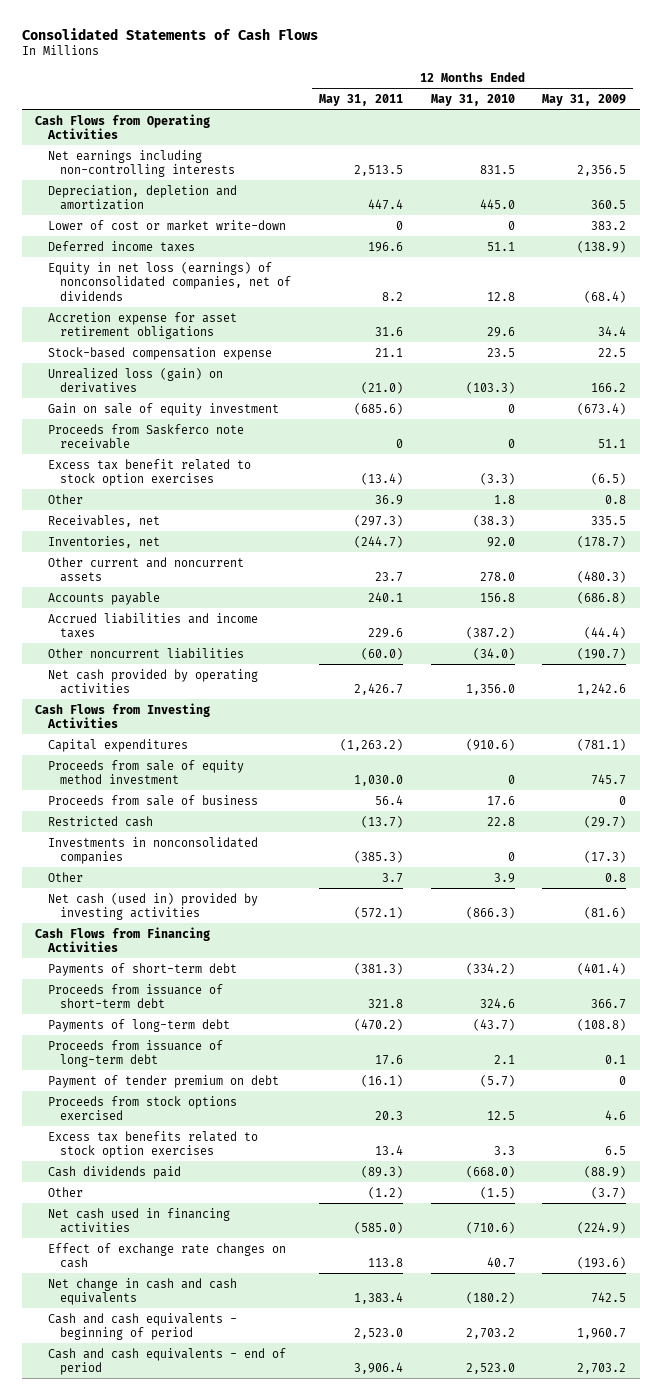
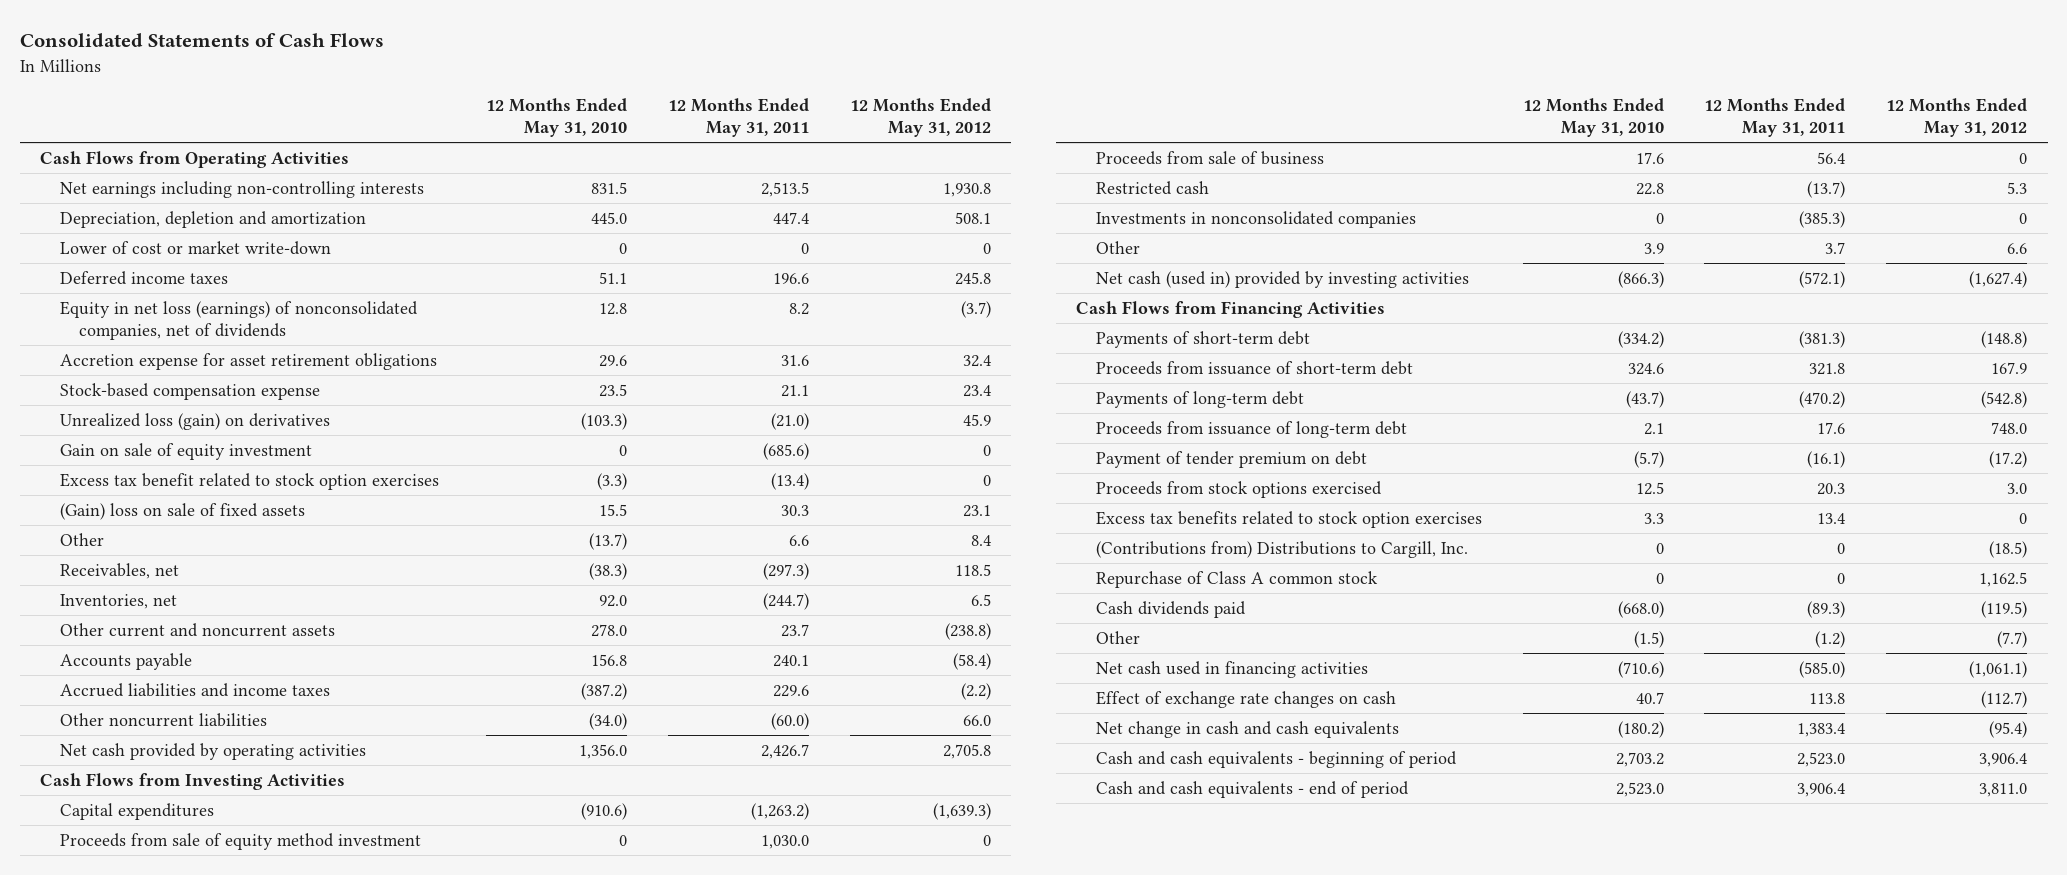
[542,93,627,106] May 31, 2009 -> none
none -> [849,97,991,137] 12 Months Ended May 31, 2012
[47,423,244,450] Proceeds from Saskferco note receivable -> none
none -> [59,502,305,520] (Gain) loss on sale of fixed assets
[374,494,403,505] 36.9 -> [789,534,810,546] 6.6
[493,494,515,504] 1.8 -> [589,532,628,550] (13.7)
none -> [1096,540,1469,558] (Contributions from) Distributions to Cargill, Inc.
none -> [1096,570,1379,588] Repurchase of Class A common stock

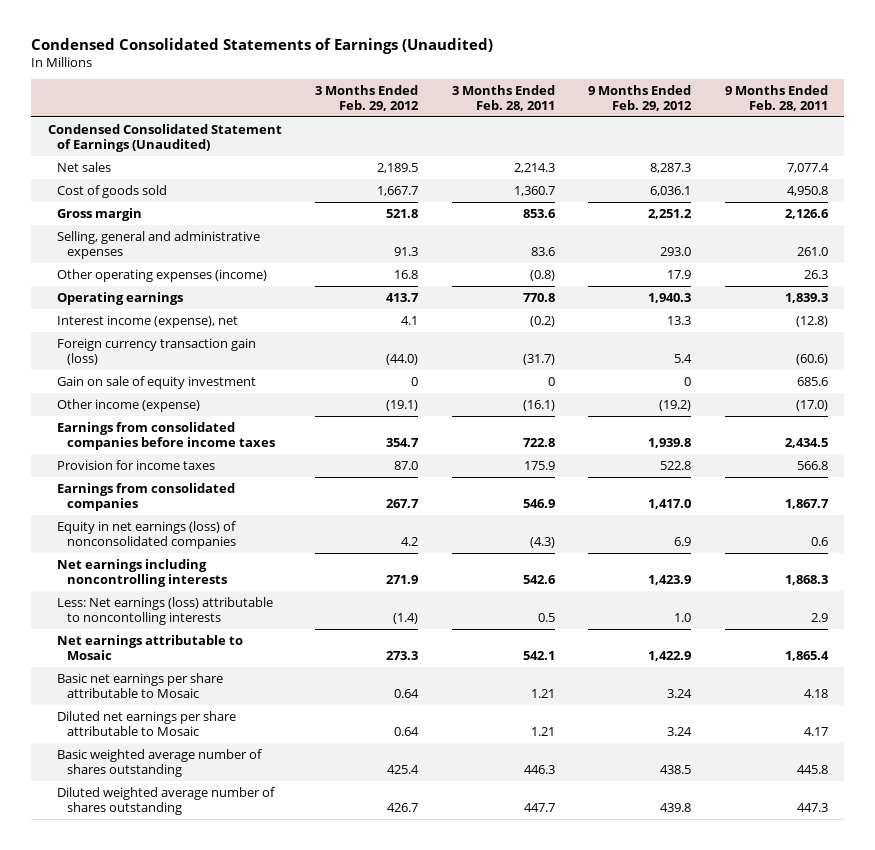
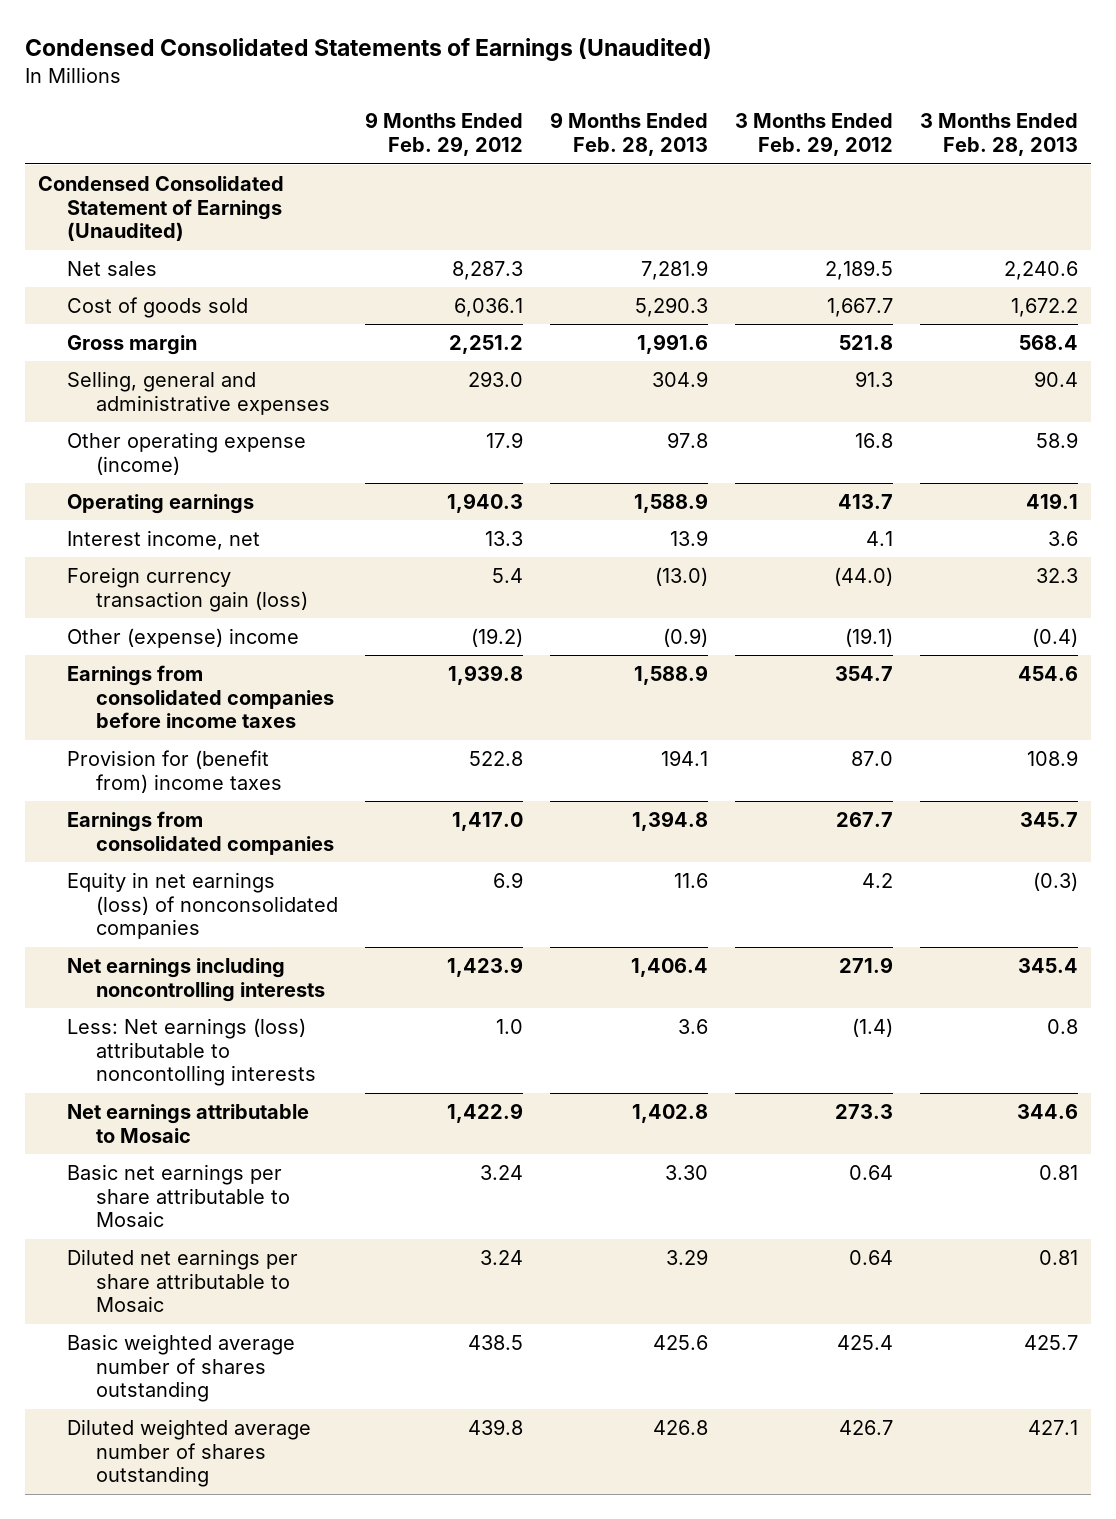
[451,84,555,111] 3 Months Ended Feb. 28, 2011 -> none
[724,84,828,111] 9 Months Ended Feb. 28, 2011 -> none
none -> [550,112,709,157] 9 Months Ended Feb. 28, 2013
none -> [920,113,1079,157] 3 Months Ended Feb. 28, 2013
[57,268,268,282] Other operating expenses (income) -> [67,431,307,475] Other operating expense (income)
[57,314,239,328] Interest income (expense), net -> [67,529,261,550] Interest income, net
[57,375,257,389] Gain on sale of equity investment -> none
[57,398,201,412] Other income (expense) -> [67,627,300,648] Other (expense) income
[57,459,216,470] Provision for income taxes -> [67,749,283,793] Provision for (benefit from) income taxes

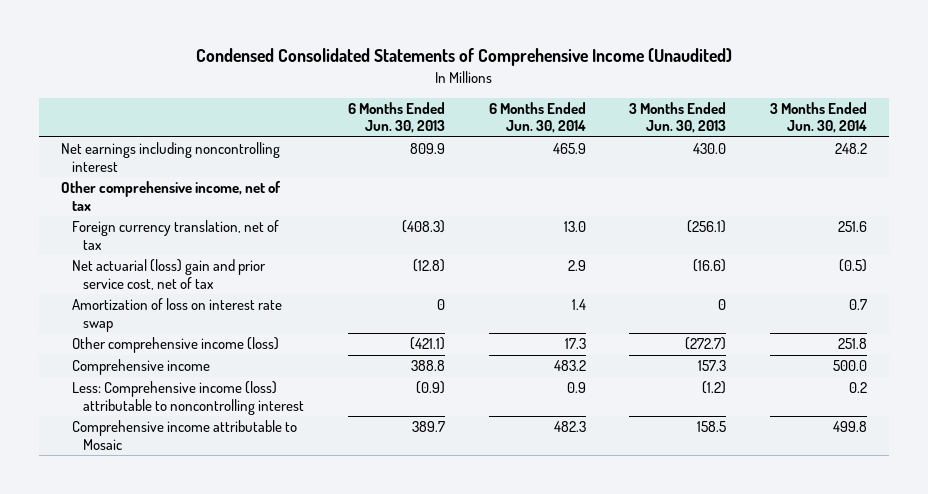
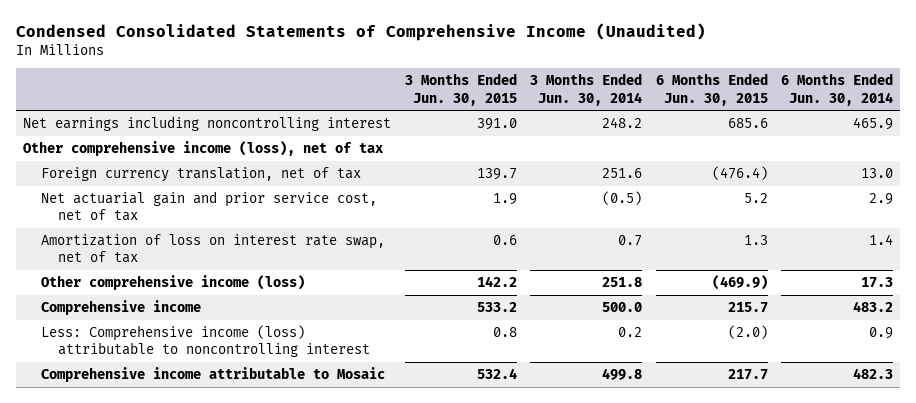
[347,101,445,134] 6 Months Ended Jun. 30, 2013 -> none
[629,101,727,134] 3 Months Ended Jun. 30, 2013 -> none
none -> [404,73,517,106] 3 Months Ended Jun. 30, 2015
none -> [655,73,768,106] 6 Months Ended Jun. 30, 2015
[60,181,281,211] Other comprehensive income, net of tax -> [23,140,384,156] Other comprehensive income (loss), net of tax
[71,259,266,290] Net actuarial (loss) gain and prior service cost, net of tax -> [40,190,377,222] Net actuarial gain and prior service cost, net of tax
[71,298,282,332] Amortization of loss on interest rate swap -> [40,233,385,264] Amortization of loss on interest rate swap, net of tax

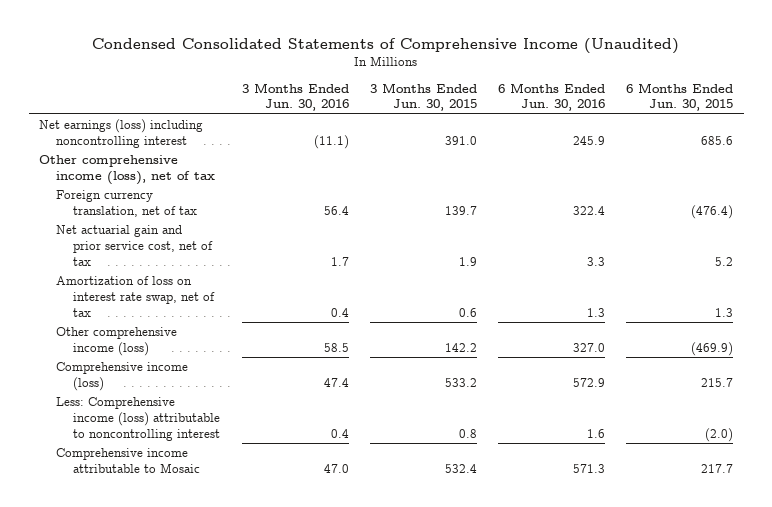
[530,73,643,106] 3 Months Ended Jun. 30, 2014 -> none
[781,73,894,106] 6 Months Ended Jun. 30, 2014 -> none
none -> [241,82,349,112] 3 Months Ended Jun. 30, 2016
none -> [497,82,605,112] 6 Months Ended Jun. 30, 2016
[23,115,392,131] Net earnings including noncontrolling interest -> [39,119,204,148] Net earnings (loss) including noncontrolling interest
[40,299,201,315] Comprehensive income -> [56,362,189,391] Comprehensive income (loss)

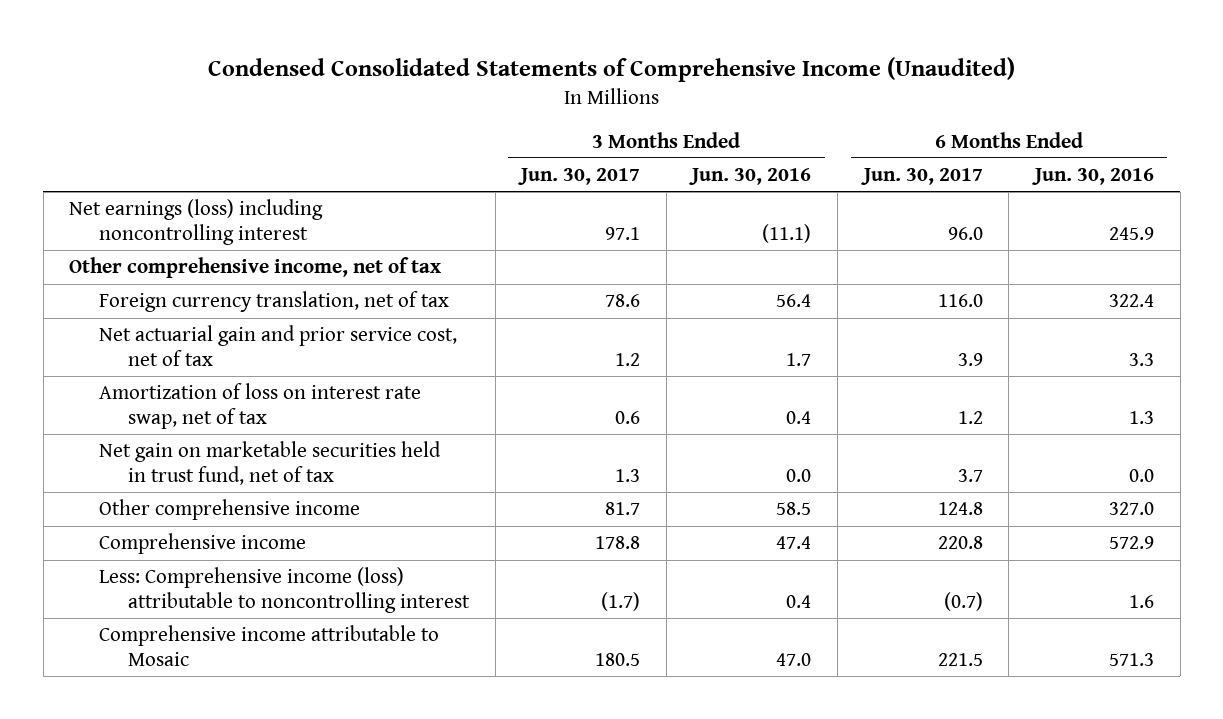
[369,82,477,112] 3 Months Ended Jun. 30, 2015 -> none
[626,82,734,112] 6 Months Ended Jun. 30, 2015 -> none
none -> [518,168,641,186] Jun. 30, 2017
none -> [860,168,983,186] Jun. 30, 2017
[39,155,216,185] Other comprehensive income (loss), net of tax -> [69,257,442,279] Other comprehensive income, net of tax
none -> [98,441,441,485] Net gain on marketable securities held in trust fund, net of tax
[56,327,178,356] Other comprehensive income (loss) -> [98,499,360,521] Other comprehensive income
[56,362,189,391] Comprehensive income (loss) -> [98,533,306,555] Comprehensive income

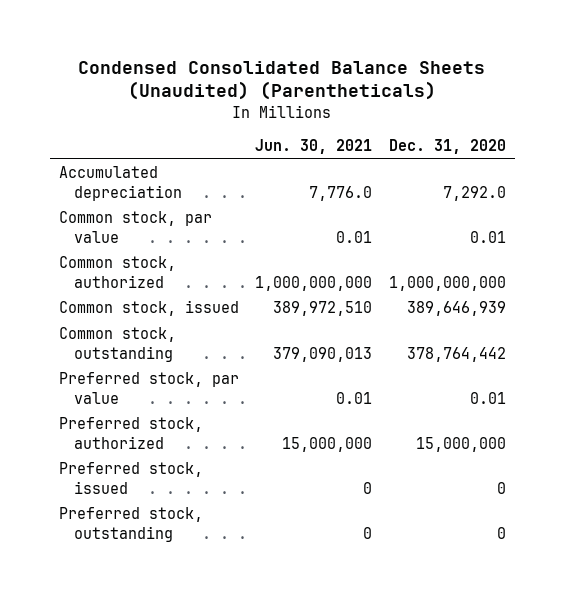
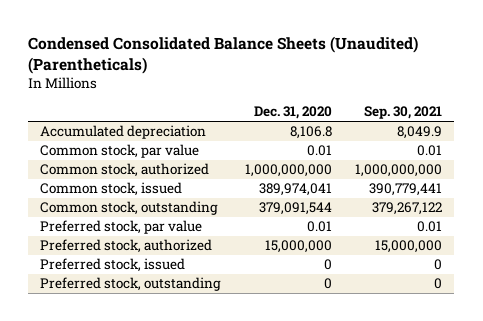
[255,139,373,155] Jun. 30, 2021 -> none
none -> [364,106,443,120] Sep. 30, 2021
[443,185,507,201] 7,292.0 -> [289,126,332,140] 8,106.8
[407,301,507,317] 389,646,939 -> [258,183,332,197] 389,974,041
[407,346,507,362] 378,764,442 -> [258,202,332,216] 379,091,544

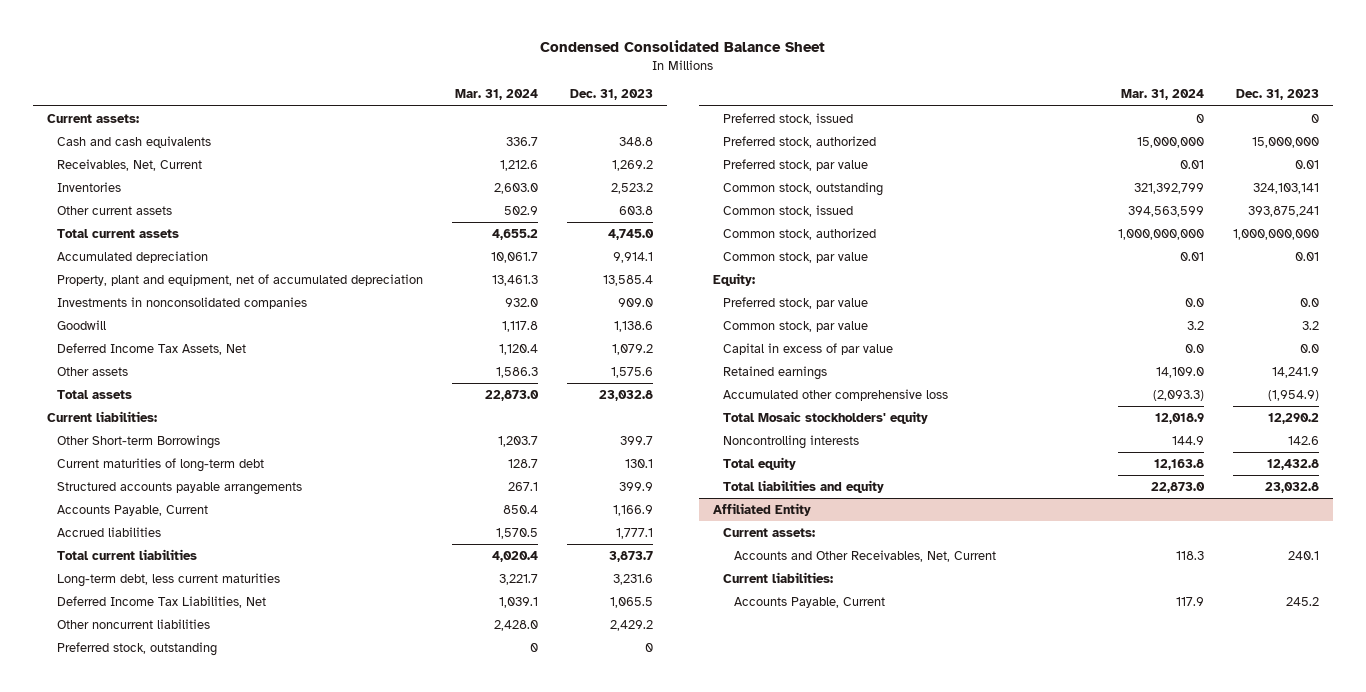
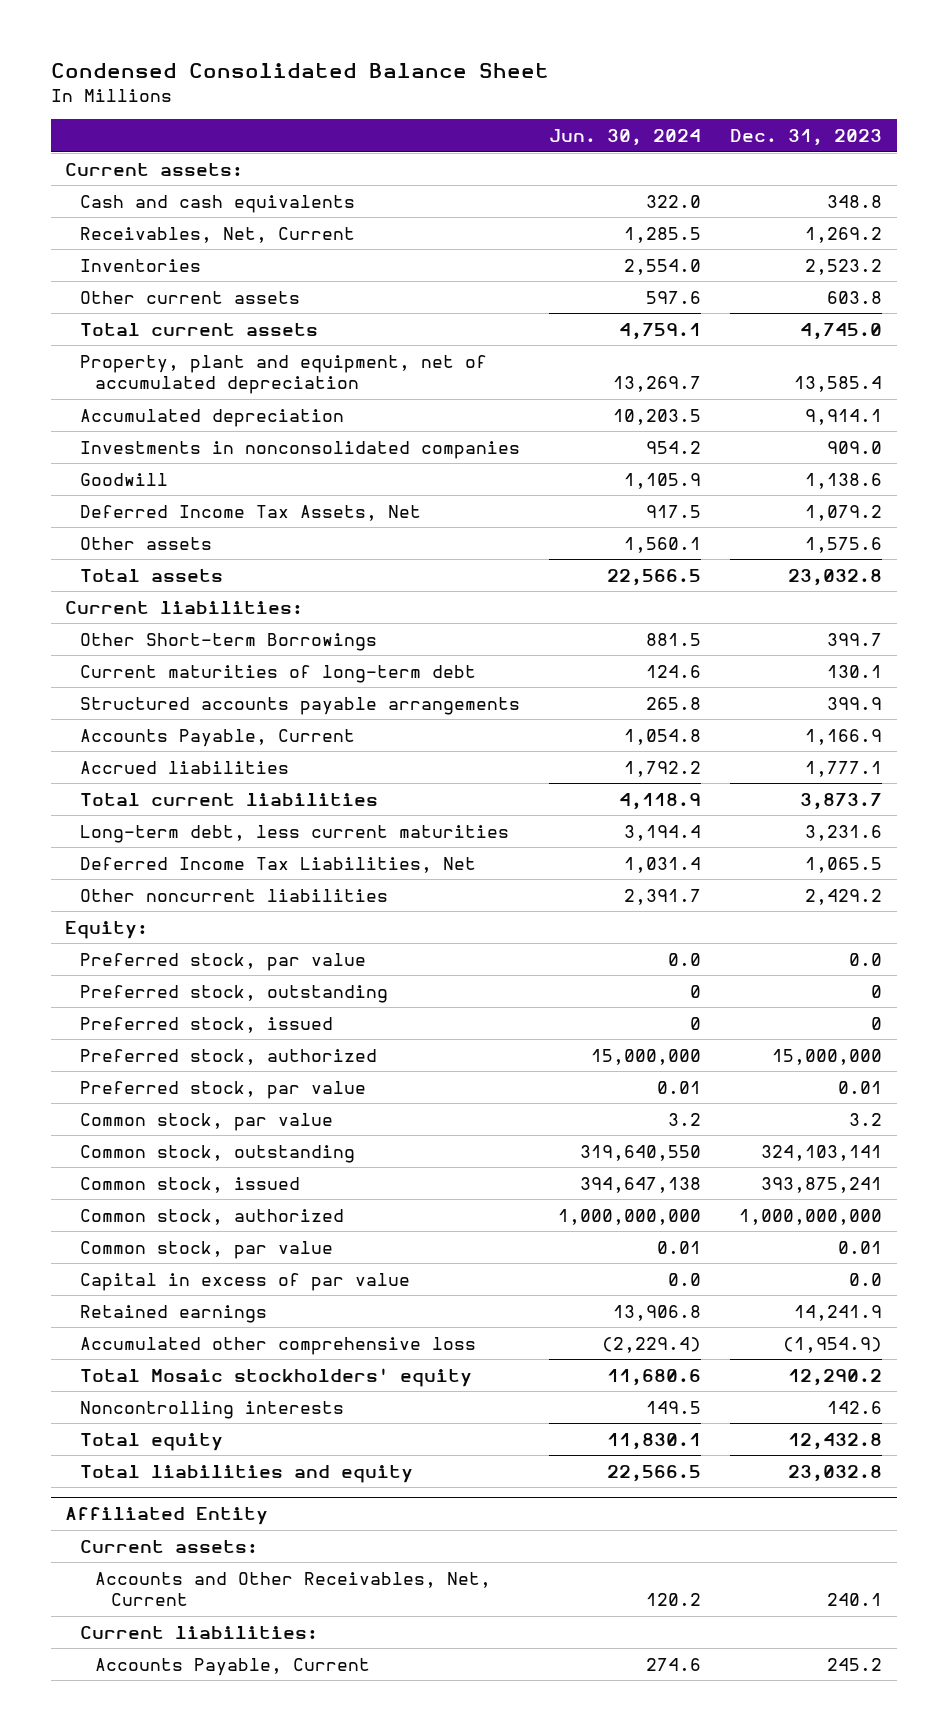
[454,89,538,101] Mar. 31, 2024 -> none
none -> [549,129,702,147] Jun. 30, 2024
[57,250,209,263] Accumulated depreciation -> [80,408,345,427] Accumulated depreciation
[713,272,756,286] Equity: -> [65,920,149,939] Equity:
[723,296,869,309] Preferred stock, par value -> [80,952,367,971] Preferred stock, par value
[723,320,869,332] Common stock, par value -> [80,1112,334,1131] Common stock, par value

